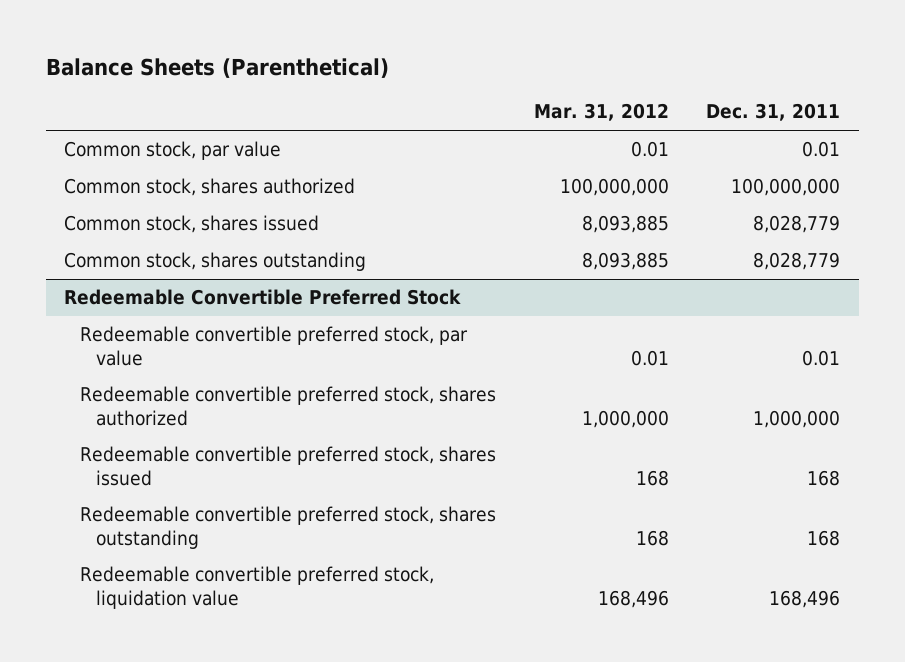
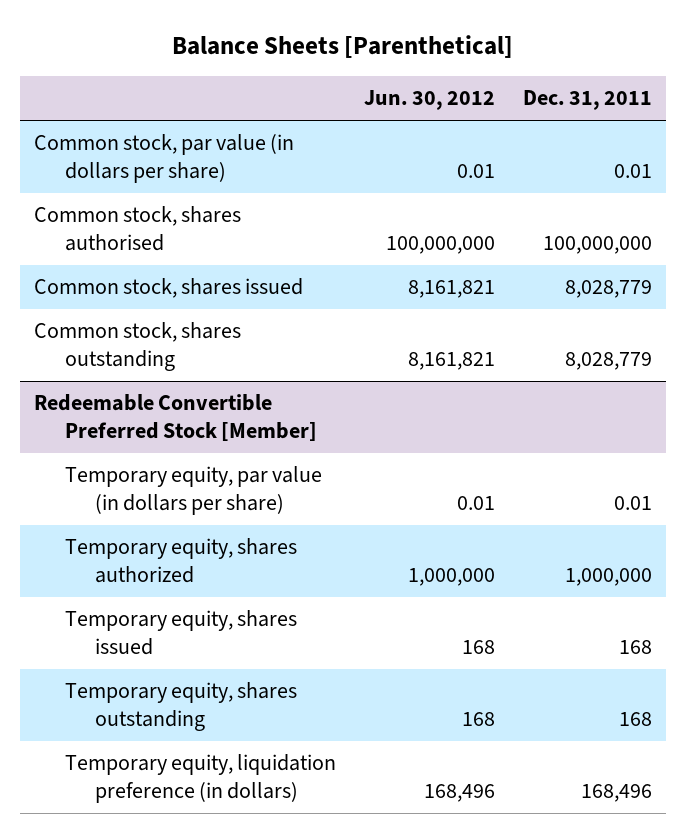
[45,57,389,78] Balance Sheets (Parenthetical) -> [172,35,514,59] Balance Sheets [Parenthetical]
[533,103,669,122] Mar. 31, 2012 -> none
none -> [364,90,496,111] Jun. 30, 2012
[64,141,282,161] Common stock, par value -> [34,134,295,183] Common stock, par value (in dollars per share)
[64,178,356,197] Common stock, shares authorized -> [34,206,242,251] Common stock, shares authorised
[64,289,462,306] Redeemable Convertible Preferred Stock -> [34,394,317,441] Redeemable Convertible Preferred Stock [Member]
[80,326,469,366] Redeemable convertible preferred stock, par value -> [64,466,322,515] Temporary equity, par value (in dollars per share)
[80,386,497,426] Redeemable convertible preferred stock, shares authorized -> [64,538,297,583] Temporary equity, shares authorized
[80,446,497,486] Redeemable convertible preferred stock, shares issued -> [64,610,297,655] Temporary equity, shares issued
[80,506,497,549] Redeemable convertible preferred stock, shares outstanding -> [64,682,297,731] Temporary equity, shares outstanding
[80,566,435,609] Redeemable convertible preferred stock, liquidation value -> [64,754,336,803] Temporary equity, liquidation preference (in dollars)

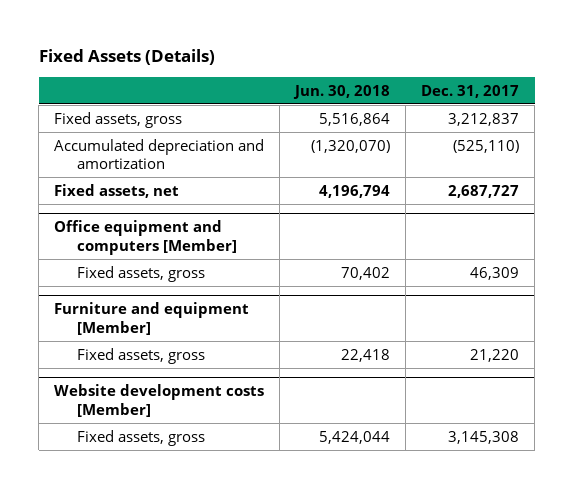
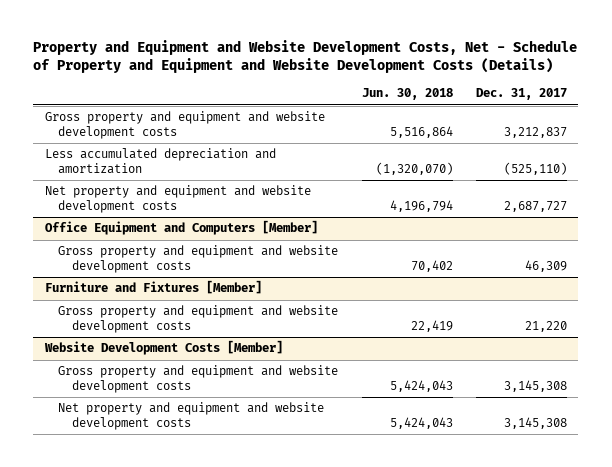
[38,49,215,66] Fixed Assets (Details) -> [33,39,578,74] Property and Equipment and Website Development Costs, Net - Schedule of Property and Equipment and Website Development Costs (Details)
[77,347,206,364] Fixed assets, gross -> none
[77,429,206,446] Fixed assets, gross -> none
[54,111,183,128] Fixed assets, gross -> [45,111,326,139] Gross property and equipment and website development costs
[54,138,265,170] Accumulated depreciation and amortization -> [45,148,277,174] Less accumulated depreciation and amortization
[54,183,180,198] Fixed assets, net -> [45,185,312,213] Net property and equipment and website development costs
[54,220,238,255] Office equipment and computers [Member] -> [45,220,319,236] Office Equipment and Computers [Member]
[77,265,206,282] Fixed assets, gross -> [58,245,339,273] Gross property and equipment and website development costs
[54,302,250,335] Furniture and equipment [Member] -> [45,280,263,295] Furniture and Fixtures [Member]
none -> [58,305,339,333] Gross property and equipment and website development costs
[54,384,265,417] Website development costs [Member] -> [44,340,284,356] Website Development Costs [Member]
none -> [58,365,339,393] Gross property and equipment and website development costs
none -> [58,402,325,430] Net property and equipment and website development costs

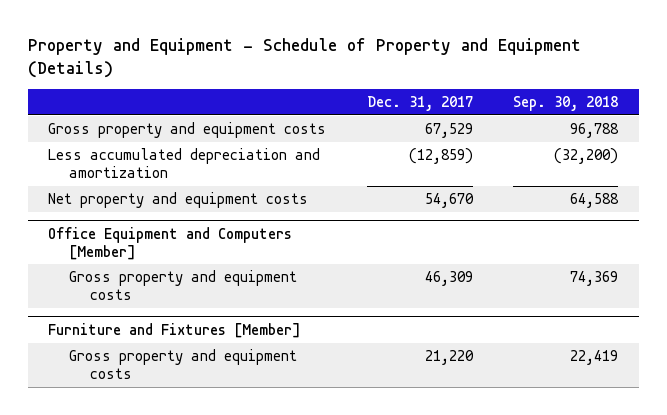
[33,39,578,74] Property and Equipment and Website Development Costs, Net - Schedule of Property and Equipment and Website Development Costs (Details) -> [27,38,581,79] Property and Equipment - Schedule of Property and Equipment (Details)
[361,88,453,101] Jun. 30, 2018 -> none
none -> [513,96,619,112] Sep. 30, 2018
[45,111,326,139] Gross property and equipment and website development costs -> [48,122,327,139] Gross property and equipment costs
[503,126,567,138] 3,212,837 -> [424,123,473,139] 67,529
[503,161,567,175] (525,110) -> [408,148,473,165] (12,859)
[45,185,312,213] Net property and equipment and website development costs -> [48,192,309,209] Net property and equipment costs
[503,200,567,212] 2,687,727 -> [424,193,474,209] 54,670
[58,245,339,273] Gross property and equipment and website development costs -> [69,270,298,300] Gross property and equipment costs
[44,340,284,356] Website Development Costs [Member] -> none
[58,365,339,393] Gross property and equipment and website development costs -> none
[58,402,325,430] Net property and equipment and website development costs -> none
[58,305,339,333] Gross property and equipment and website development costs -> [69,349,298,379] Gross property and equipment costs

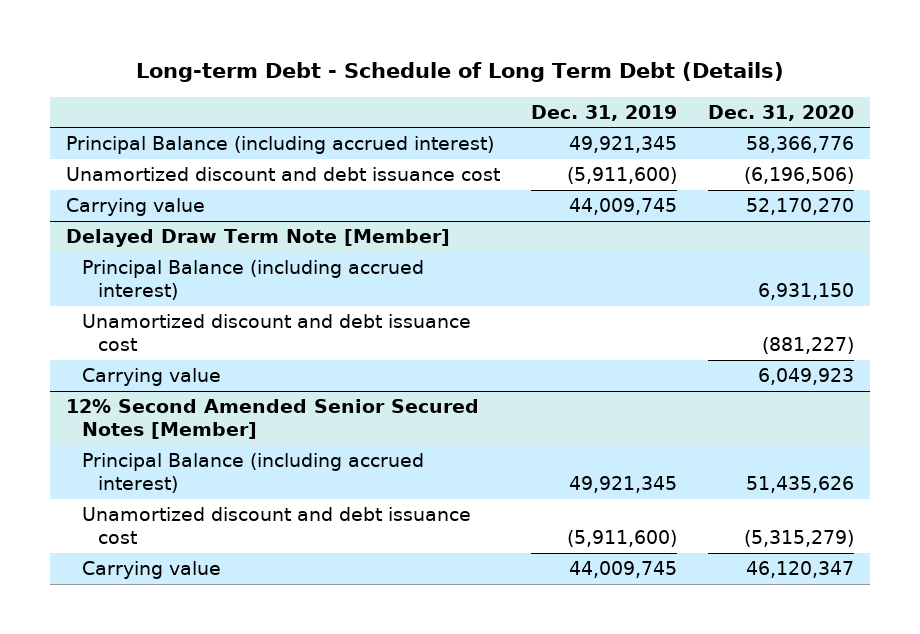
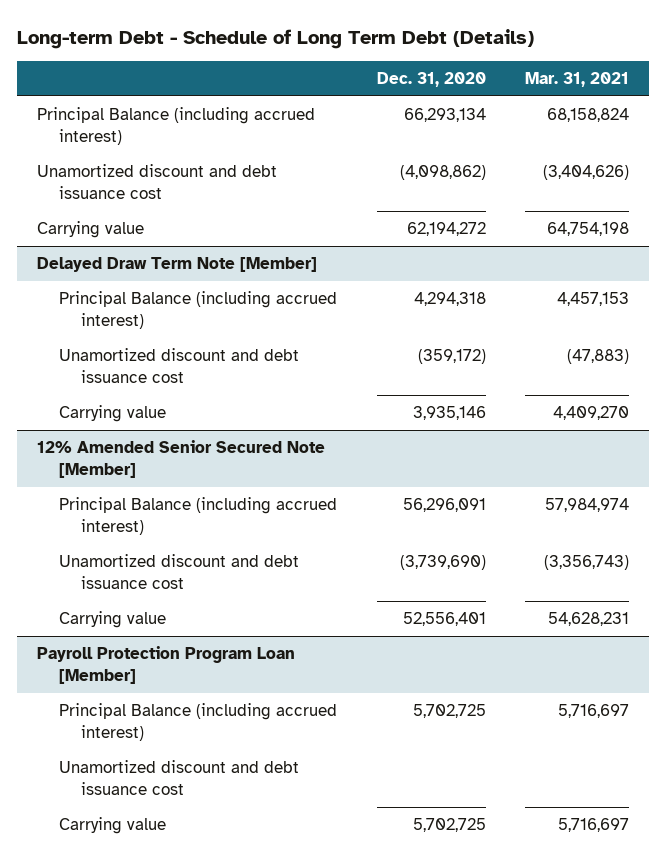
[530,104,677,121] Dec. 31, 2019 -> none
none -> [525,72,630,88] Mar. 31, 2021
[746,136,855,154] 58,366,776 -> [403,108,486,123] 66,293,134
[744,167,855,185] (6,196,506) -> [399,165,486,181] (4,098,862)
[746,198,855,216] 52,170,270 -> [406,222,486,237] 62,194,272
[758,283,855,301] 6,931,150 -> [413,292,486,307] 4,294,318
[762,337,855,355] (881,227) -> [417,349,486,365] (359,172)
[758,368,855,386] 6,049,923 -> [412,406,486,421] 3,935,146
[65,399,479,440] 12% Second Amended Senior Secured Notes [Member] -> [36,440,325,479] 12% Amended Senior Secured Note [Member]
[746,476,855,494] 51,435,626 -> [402,498,486,513] 56,296,091
[744,530,855,548] (5,315,279) -> [399,555,486,571] (3,739,690)
[746,561,855,579] 46,120,347 -> [402,612,486,627] 52,556,401
none -> [36,646,295,685] Payroll Protection Program Loan [Member]
none -> [58,703,337,742] Principal Balance (including accrued interest)
none -> [58,760,299,796] Unamortized discount and debt issuance cost
none -> [58,817,166,835] Carrying value

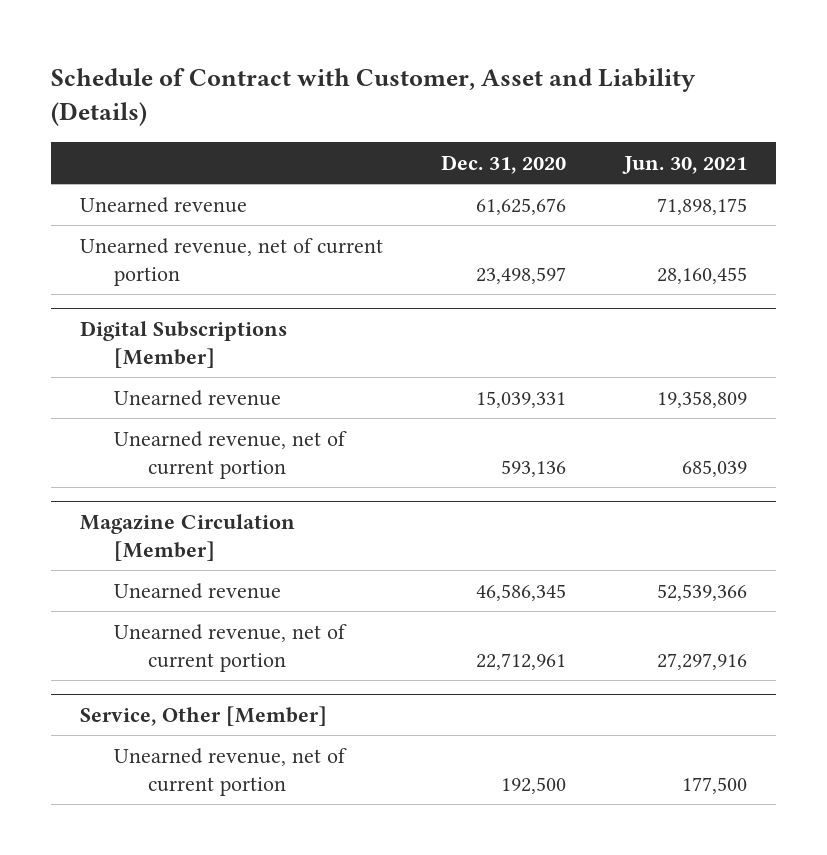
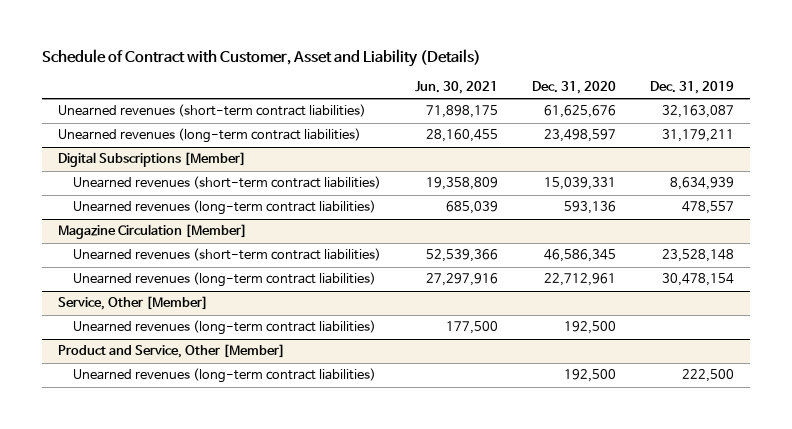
none -> [649,81,734,95] Dec. 31, 2019
[80,196,248,213] Unearned revenue -> [58,104,367,118] Unearned revenues (short-term contract liabilities)
[80,237,384,287] Unearned revenue, net of current portion -> [58,128,362,144] Unearned revenues (long-term contract liabilities)
[113,389,281,406] Unearned revenue -> [73,176,382,190] Unearned revenues (short-term contract liabilities)
[113,430,347,480] Unearned revenue, net of current portion -> [73,200,377,216] Unearned revenues (long-term contract liabilities)
[113,582,281,599] Unearned revenue -> [73,248,382,262] Unearned revenues (short-term contract liabilities)
[113,623,347,673] Unearned revenue, net of current portion -> [73,272,377,288] Unearned revenues (long-term contract liabilities)
[113,747,347,797] Unearned revenue, net of current portion -> [73,320,377,336] Unearned revenues (long-term contract liabilities)
none -> [58,344,286,359] Product and Service, Other [Member]
none -> [73,368,377,384] Unearned revenues (long-term contract liabilities)

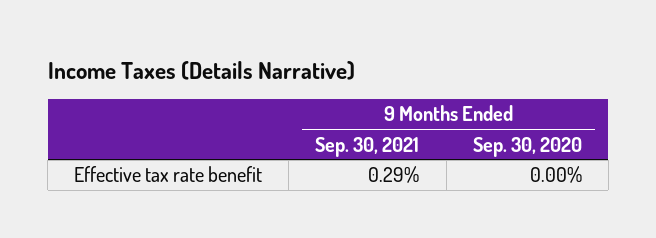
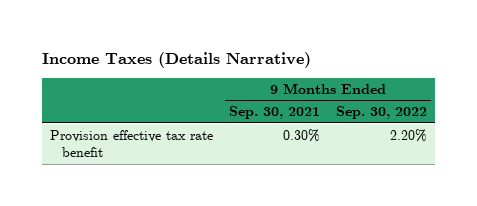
[472,136,582,157] Sep. 30, 2020 -> none
none -> [335,106,427,120] Sep. 30, 2022
[74,166,263,183] Effective tax rate benefit -> [50,130,214,158] Provision effective tax rate benefit
[368,166,420,184] 0.29% -> [282,129,320,143] 0.30%

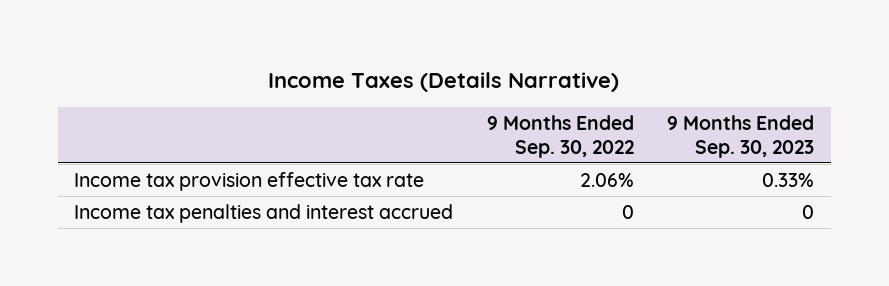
[228,106,320,120] Sep. 30, 2021 -> none
none -> [667,114,815,158] 9 Months Ended Sep. 30, 2023
[50,130,214,158] Provision effective tax rate benefit -> [74,171,425,191] Income tax provision effective tax rate
[389,129,427,143] 2.20% -> [579,172,634,187] 2.06%
none -> [74,203,454,223] Income tax penalties and interest accrued

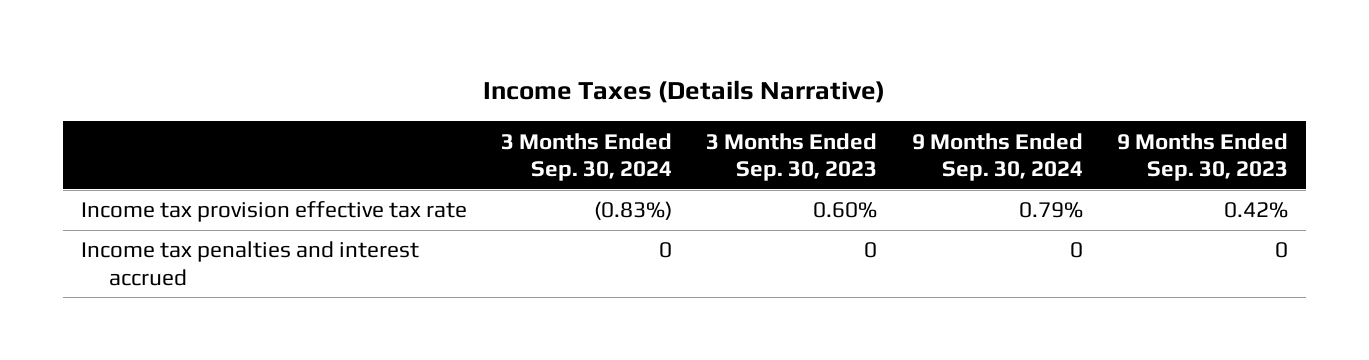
[486,114,634,158] 9 Months Ended Sep. 30, 2022 -> none
none -> [501,132,673,182] 3 Months Ended Sep. 30, 2024
none -> [706,132,878,182] 3 Months Ended Sep. 30, 2023
none -> [911,132,1083,182] 9 Months Ended Sep. 30, 2024
[762,172,815,187] 0.33% -> [1224,202,1289,219] 0.42%

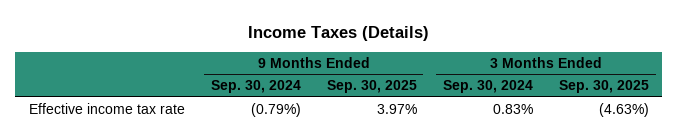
[483,79,886,103] Income Taxes (Details Narrative) -> [247,25,429,41] Income Taxes (Details)
[706,132,878,182] 3 Months Ended Sep. 30, 2023 -> none
[1117,132,1289,182] 9 Months Ended Sep. 30, 2023 -> none
none -> [326,80,417,94] Sep. 30, 2025
none -> [559,80,650,94] Sep. 30, 2025
[80,241,419,286] Income tax penalties and interest accrued -> none
[80,201,467,223] Income tax provision effective tax rate -> [28,103,185,115] Effective income tax rate
[594,201,673,221] (0.83%) -> [493,104,534,115] 0.83%
[1018,202,1083,219] 0.79% -> [250,103,301,118] (0.79%)

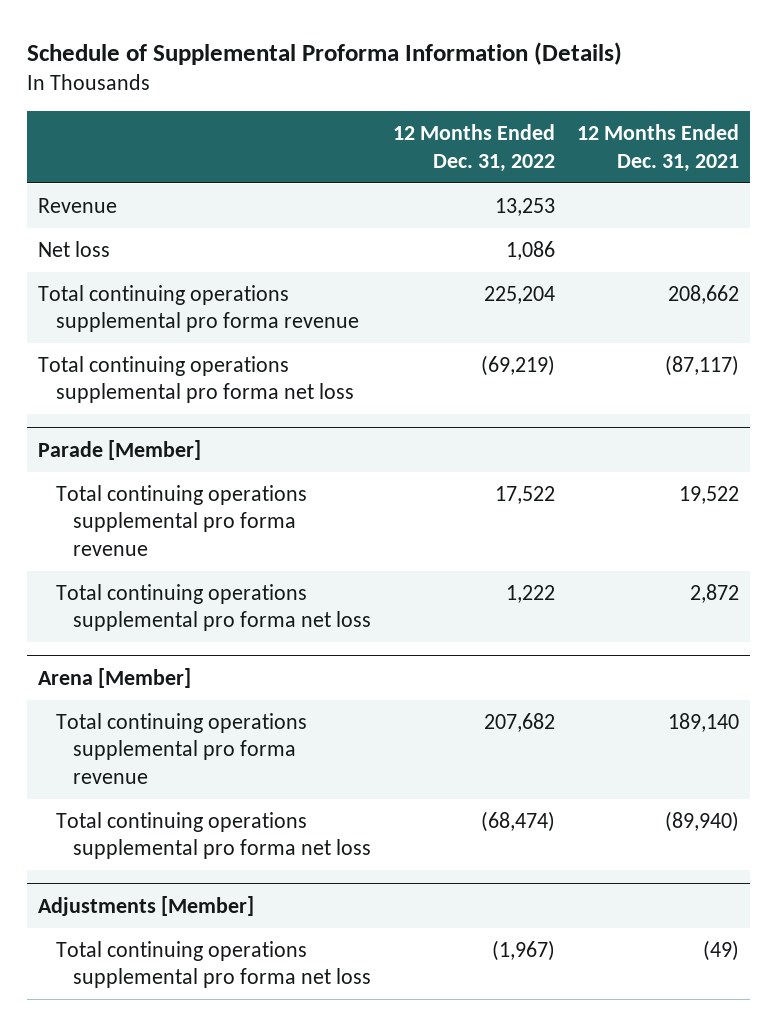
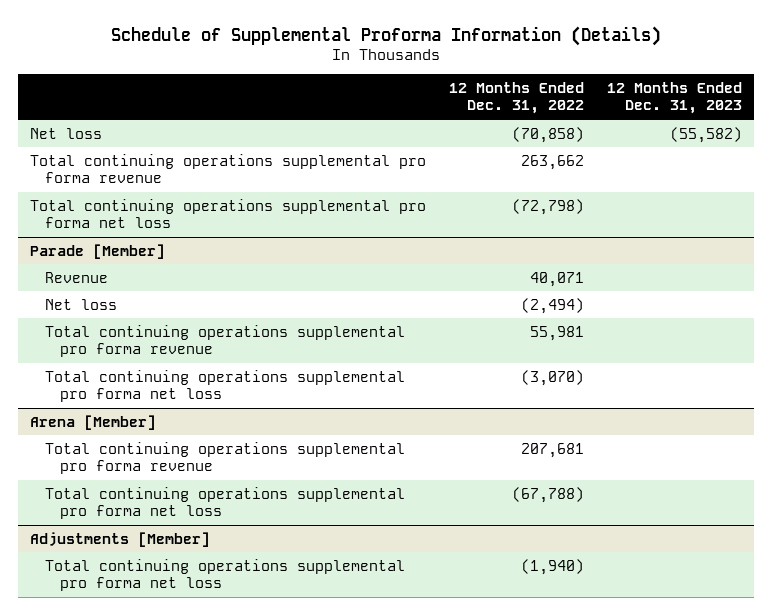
[576,124,739,172] 12 Months Ended Dec. 31, 2021 -> none
none -> [607,81,743,115] 12 Months Ended Dec. 31, 2023
[37,198,117,214] Revenue -> none
[506,241,556,261] 1,086 -> [512,126,585,143] (70,858)
[484,286,556,305] 225,204 -> [521,154,585,170] 263,662
[481,355,556,377] (69,219) -> [512,198,585,215] (72,798)
none -> [45,271,109,283] Revenue
none -> [45,298,118,310] Net loss
[495,486,556,505] 17,522 -> [530,325,585,341] 55,981
[506,585,556,604] 1,222 -> [521,369,585,386] (3,070)
[484,713,556,733] 207,682 -> [521,442,585,458] 207,681
[481,811,556,833] (68,474) -> [512,486,585,503] (67,788)
[492,940,556,962] (1,967) -> [521,558,585,575] (1,940)

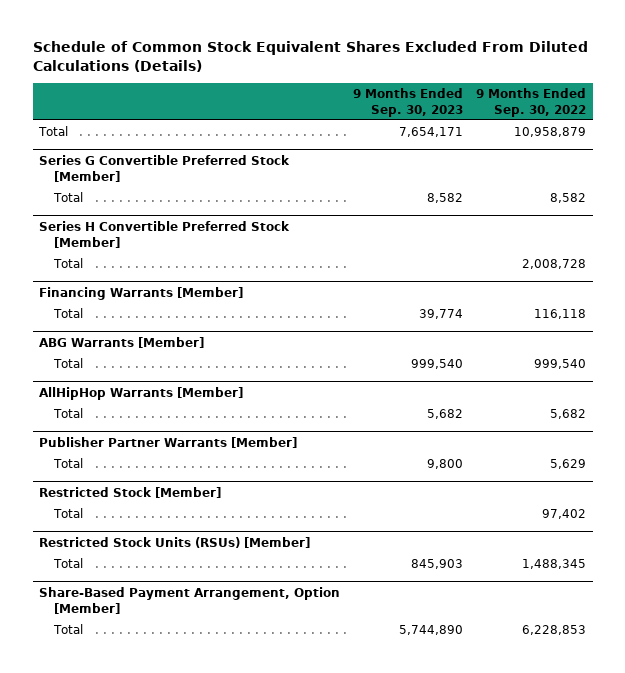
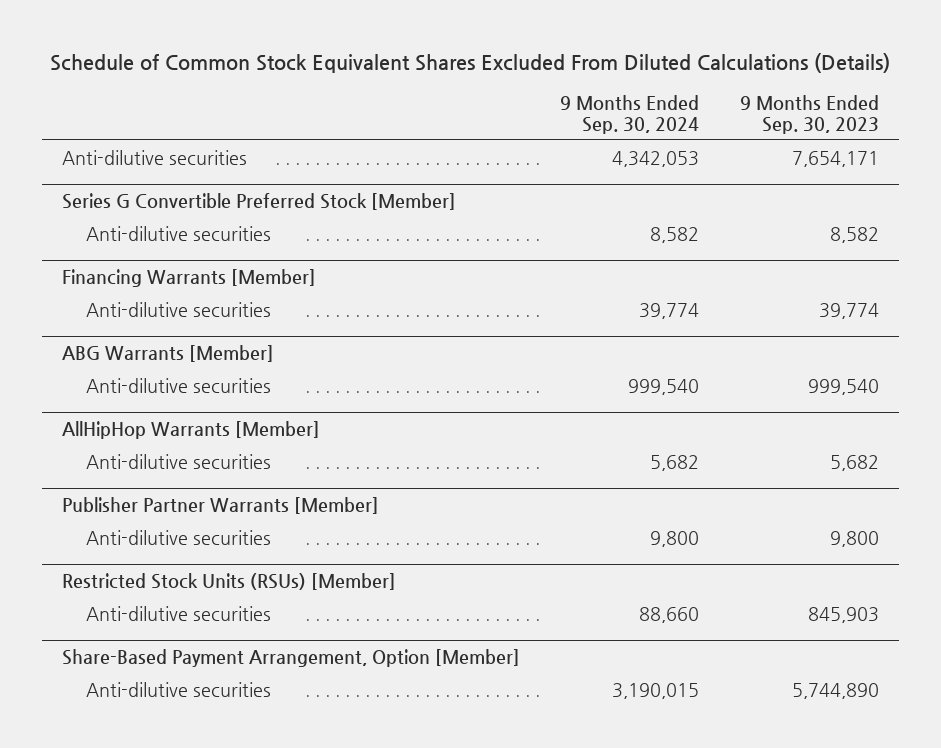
[476,87,587,117] 9 Months Ended Sep. 30, 2022 -> none
none -> [560,95,700,134] 9 Months Ended Sep. 30, 2024
[38,126,69,137] Total -> [61,149,247,165] Anti-dilutive securities
[39,220,291,248] Series H Convertible Preferred Stock [Member] -> none
[53,258,84,269] Total -> none
[53,192,84,203] Total -> [86,225,272,241] Anti-dilutive securities
[53,308,84,319] Total -> [86,301,272,317] Anti-dilutive securities
[53,358,84,369] Total -> [86,377,272,393] Anti-dilutive securities
[53,408,84,419] Total -> [86,453,272,469] Anti-dilutive securities
[39,486,222,498] Restricted Stock [Member] -> none
[53,508,84,519] Total -> none
[53,458,84,469] Total -> [86,529,272,545] Anti-dilutive securities
[53,558,84,569] Total -> [86,605,272,621] Anti-dilutive securities
[53,624,84,635] Total -> [86,681,272,697] Anti-dilutive securities

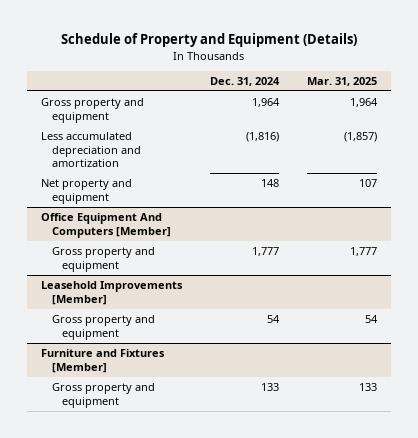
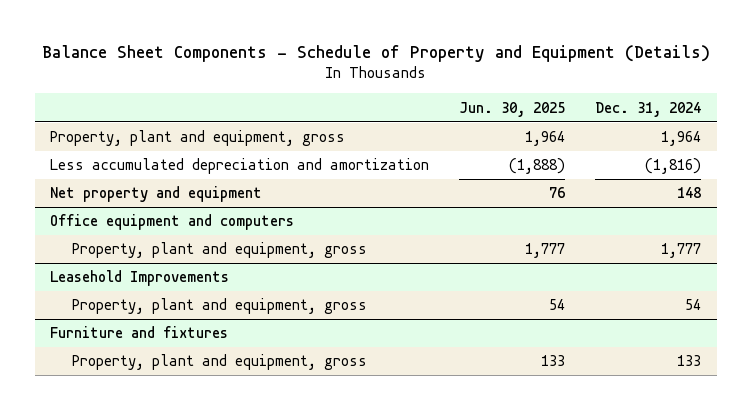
[60,33,357,48] Schedule of Property and Equipment (Details) -> [41,45,710,63] Balance Sheet Components - Schedule of Property and Equipment (Details)
[306,76,377,86] Mar. 31, 2025 -> none
none -> [459,101,566,117] Jun. 30, 2025
[41,98,145,123] Gross property and equipment -> [50,130,346,147] Property, plant and equipment, gross
[41,213,171,238] Office Equipment And Computers [Member] -> [50,214,295,231] Office equipment and computers
[51,247,155,272] Gross property and equipment -> [72,242,368,259] Property, plant and equipment, gross
[41,281,184,305] Leasehold Improvements [Member] -> [50,270,230,287] Leasehold Improvements
[51,315,155,340] Gross property and equipment -> [72,298,368,315] Property, plant and equipment, gross
[41,349,166,373] Furniture and Fixtures [Member] -> [50,326,229,339] Furniture and fixtures
[51,383,155,408] Gross property and equipment -> [72,354,368,371] Property, plant and equipment, gross

